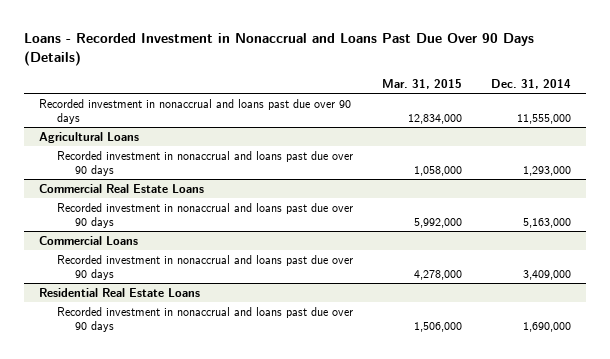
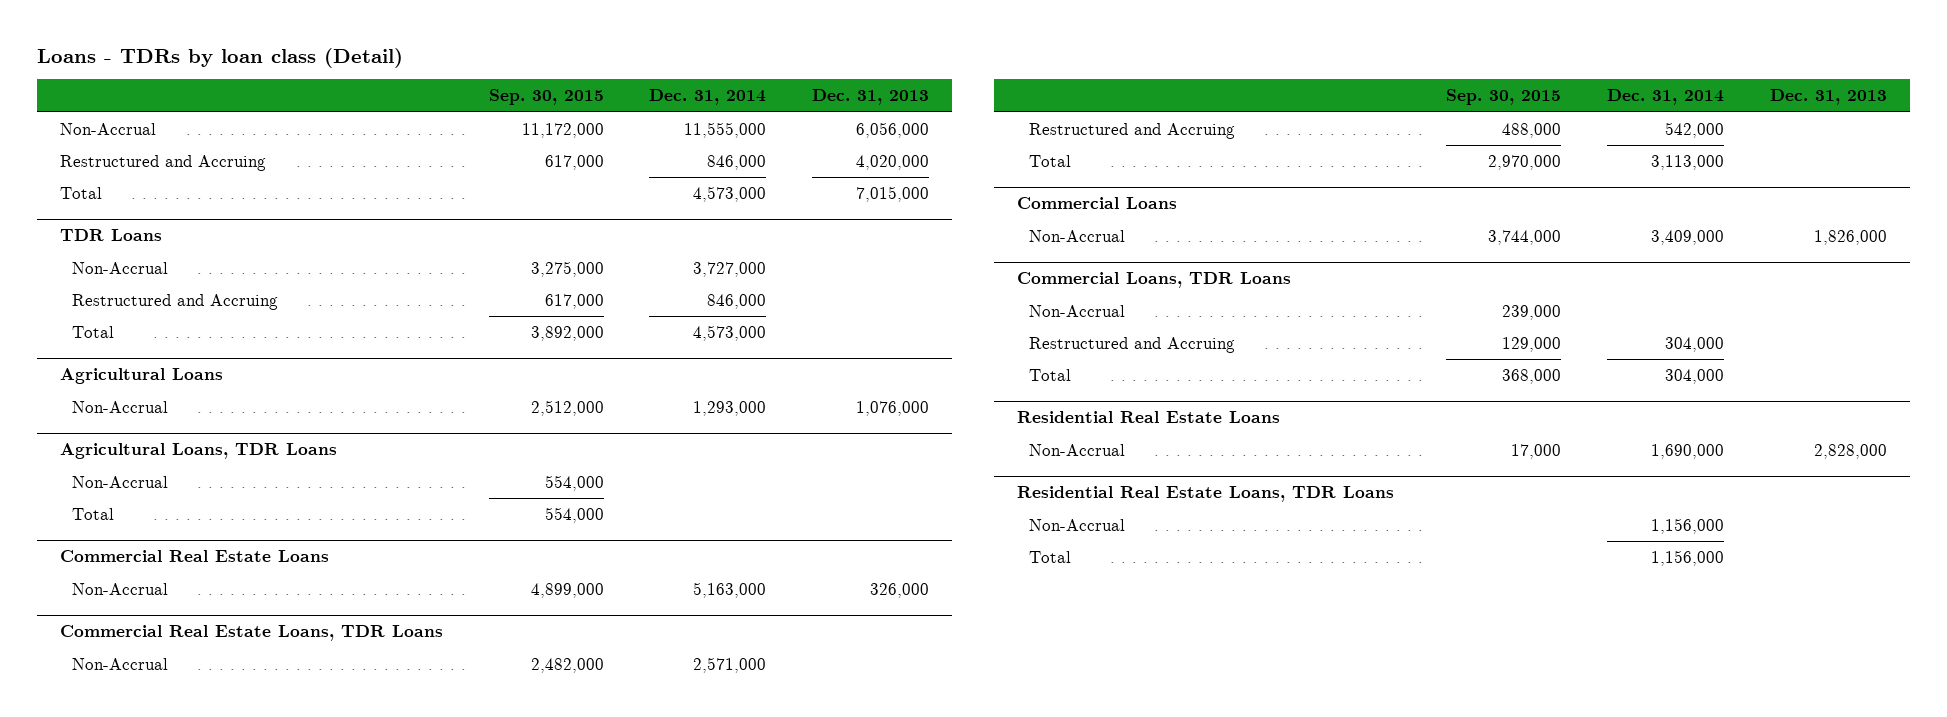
[24,33,535,66] Loans - Recorded Investment in Nonaccrual and Loans Past Due Over 90 Days (Details) -> [36,47,403,68] Loans - TDRs by loan class (Detail)
[381,78,462,89] Mar. 31, 2015 -> none
none -> [488,89,604,106] Sep. 30, 2015
none -> [812,89,930,106] Dec. 31, 2013
[38,98,351,124] Recorded investment in nonaccrual and loans past due over 90 days -> [59,122,156,135] Non-Accrual
none -> [59,154,266,171] Restructured and Accruing
none -> [59,186,102,199] Total
none -> [59,229,162,242] TDR Loans
none -> [71,261,168,274] Non-Accrual
none -> [71,293,278,310] Restructured and Accruing
none -> [71,325,114,338] Total
[56,150,353,176] Recorded investment in nonaccrual and loans past due over 90 days -> [71,400,168,413] Non-Accrual
none -> [59,443,337,460] Agricultural Loans, TDR Loans
none -> [71,475,168,488] Non-Accrual
none -> [71,507,114,520] Total
[56,202,353,228] Recorded investment in nonaccrual and loans past due over 90 days -> [71,582,168,595] Non-Accrual
none -> [59,625,443,642] Commercial Real Estate Loans, TDR Loans
none -> [71,657,168,670] Non-Accrual
none -> [1029,122,1236,139] Restructured and Accruing
none -> [1029,154,1072,167] Total
[56,254,353,280] Recorded investment in nonaccrual and loans past due over 90 days -> [1029,229,1126,242] Non-Accrual
none -> [1017,272,1292,289] Commercial Loans, TDR Loans
none -> [1029,304,1126,317] Non-Accrual
none -> [1029,336,1236,353] Restructured and Accruing
none -> [1029,368,1072,381] Total
[56,306,353,332] Recorded investment in nonaccrual and loans past due over 90 days -> [1029,443,1126,456] Non-Accrual
none -> [1017,486,1395,503] Residential Real Estate Loans, TDR Loans
none -> [1029,518,1126,531] Non-Accrual
none -> [1029,550,1072,563] Total

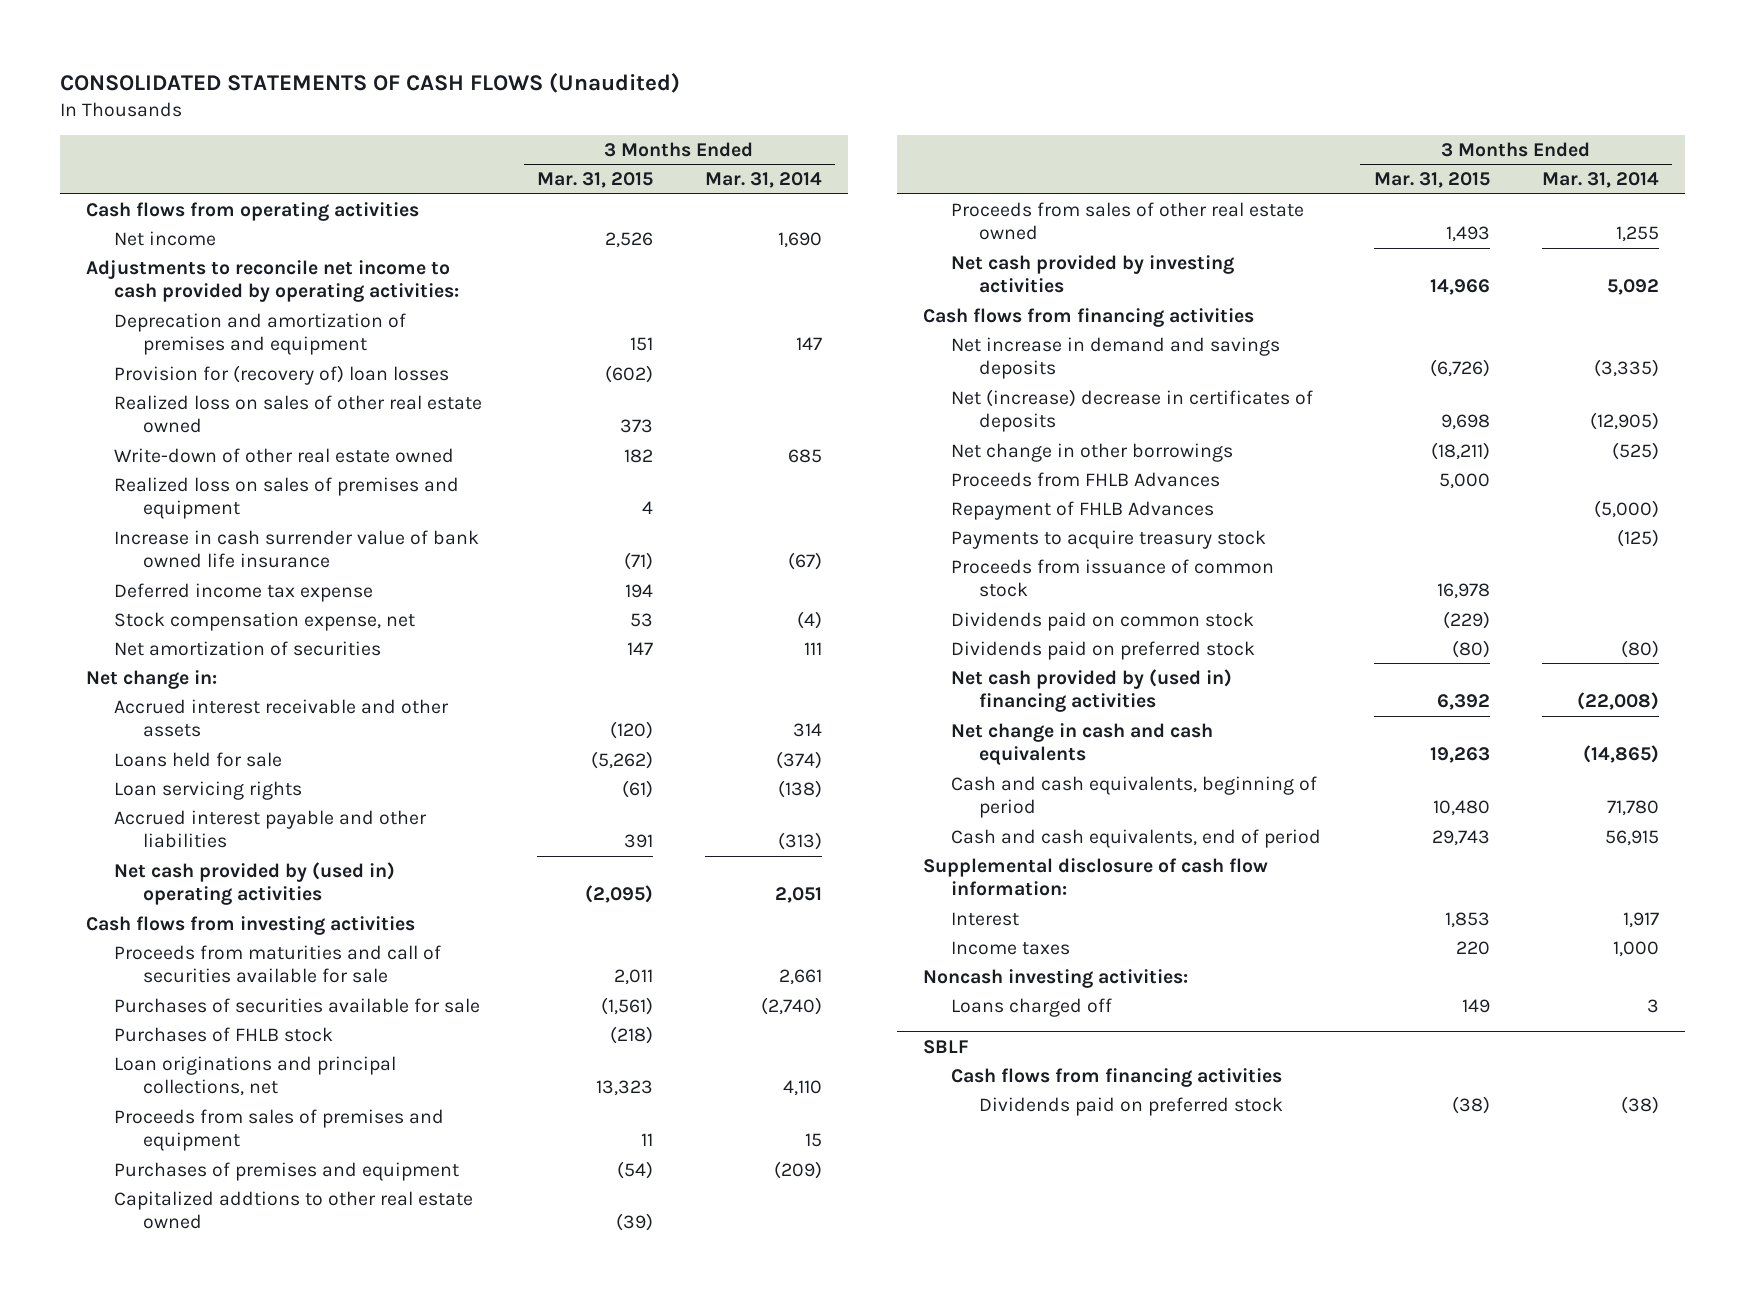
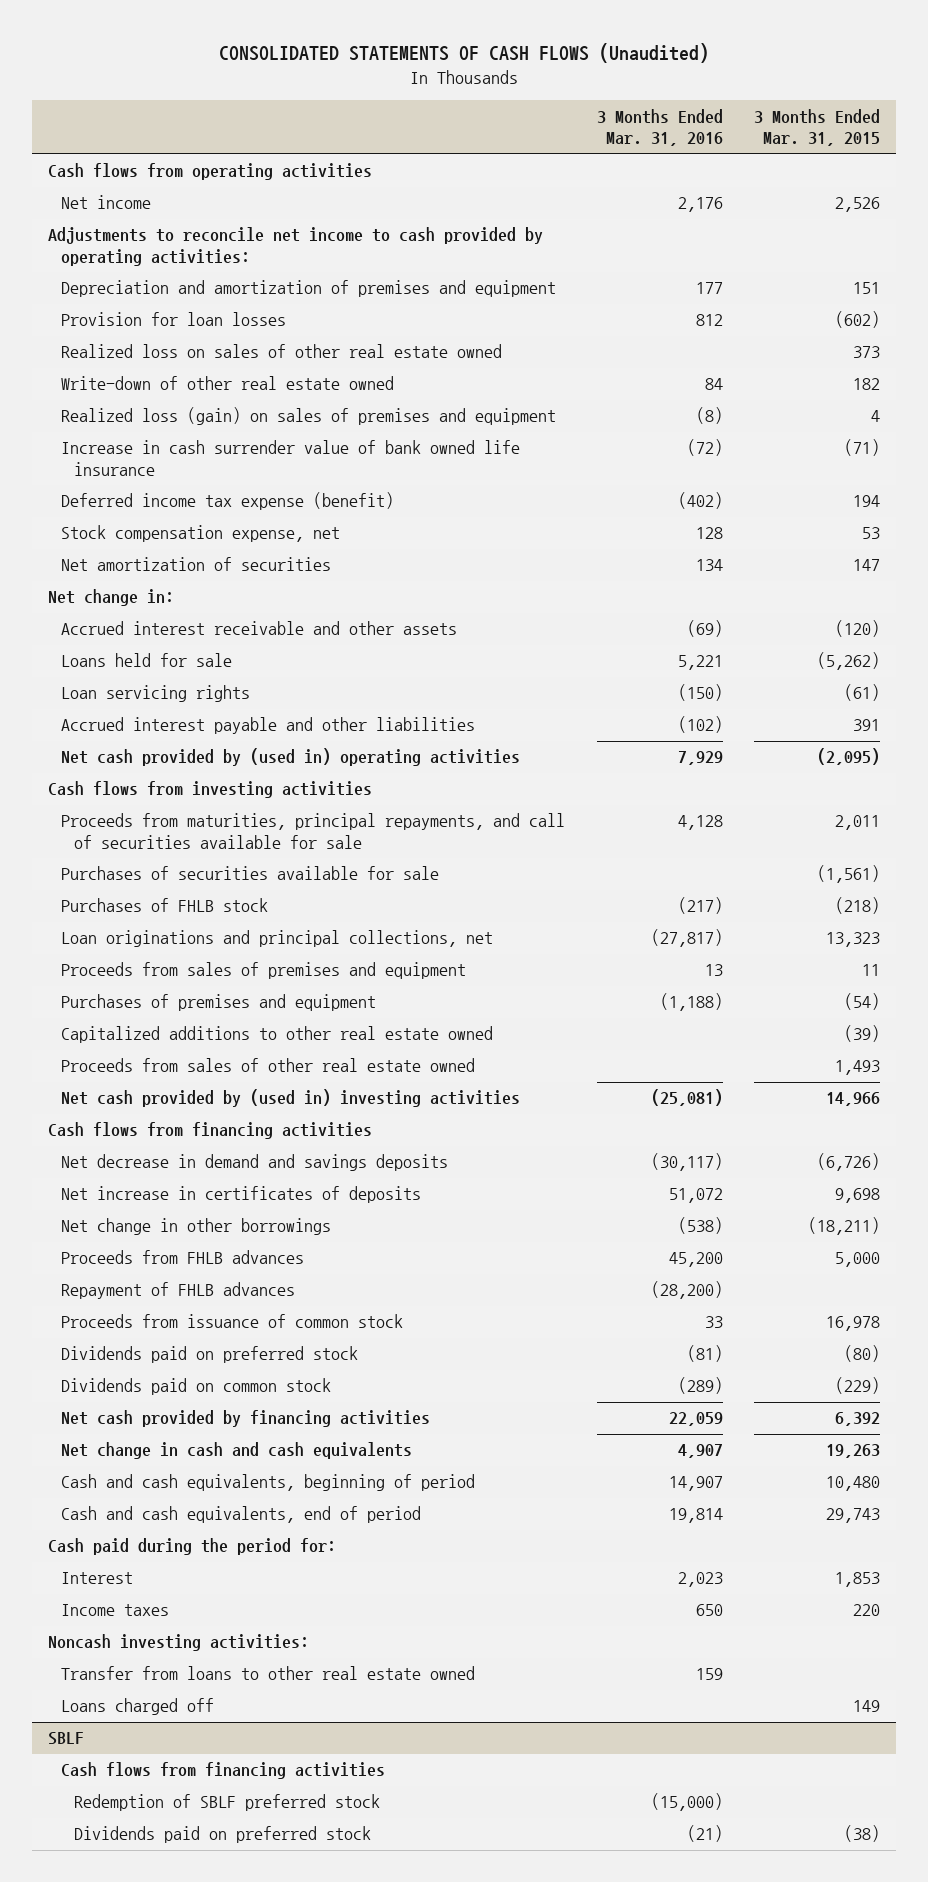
[705,172,823,189] Mar. 31, 2014 -> none
none -> [596,108,723,147] 3 Months Ended Mar. 31, 2016
[114,312,407,356] Deprecation and amortization of premises and equipment -> [61,280,557,298] Depreciation and amortization of premises and equipment
[114,364,450,385] Provision for (recovery of) loan losses -> [61,312,287,327] Provision for loan losses
[114,476,460,520] Realized loss on sales of premises and equipment -> [61,407,557,426] Realized loss (gain) on sales of premises and equipment
[114,582,374,602] Deferred income tax expense -> [61,492,395,511] Deferred income tax expense (benefit)
[114,944,442,984] Proceeds from maturities and call of securities available for sale -> [61,813,566,850] Proceeds from maturities, principal repayments, and call of securities available for sale
[114,1190,474,1230] Capitalized addtions to other real estate owned -> [61,1026,494,1044] Capitalized additions to other real estate owned
[951,254,1235,294] Net cash provided by investing activities -> [61,1089,521,1108] Net cash provided by (used in) investing activities
[951,336,1281,380] Net increase in demand and savings deposits -> [61,1154,449,1172] Net decrease in demand and savings deposits
[951,388,1314,433] Net (increase) decrease in certificates of deposits -> [61,1186,422,1204] Net increase in certificates of deposits
[951,529,1267,549] Payments to acquire treasury stock -> none
[951,471,1221,487] Proceeds from FHLB Advances -> [61,1250,305,1265] Proceeds from FHLB advances
[951,500,1215,520] Repayment of FHLB Advances -> [61,1282,296,1300] Repayment of FHLB advances
[951,611,1255,631] Dividends paid on common stock -> [61,1378,332,1396] Dividends paid on common stock
[951,668,1233,713] Net cash provided by (used in) financing activities -> [61,1410,431,1428] Net cash provided by financing activities
[922,857,1268,897] Supplemental disclosure of cash flow information: -> [48,1538,337,1556] Cash paid during the period for:
none -> [61,1666,476,1681] Transfer from loans to other real estate owned
none -> [74,1794,381,1812] Redemption of SBLF preferred stock

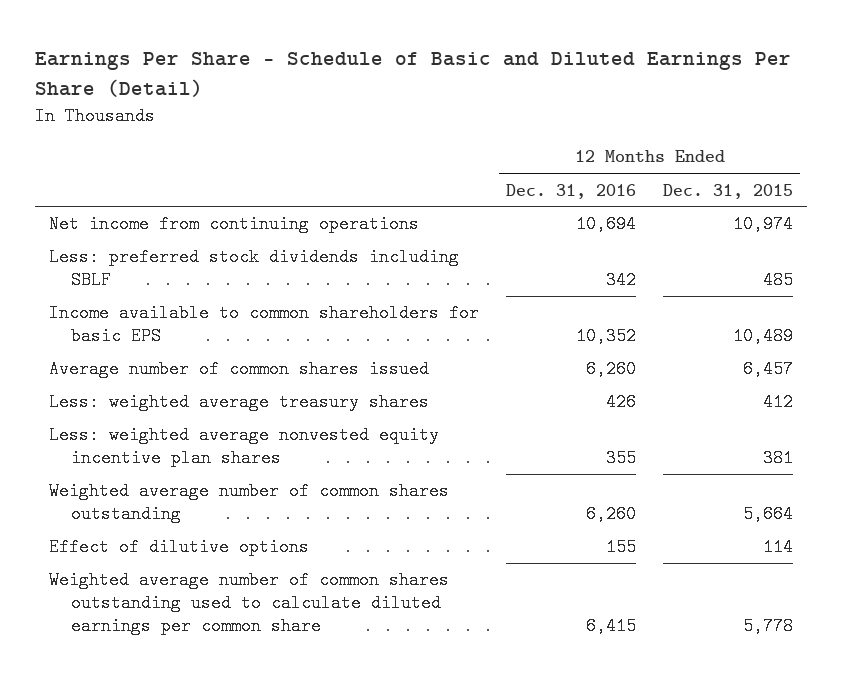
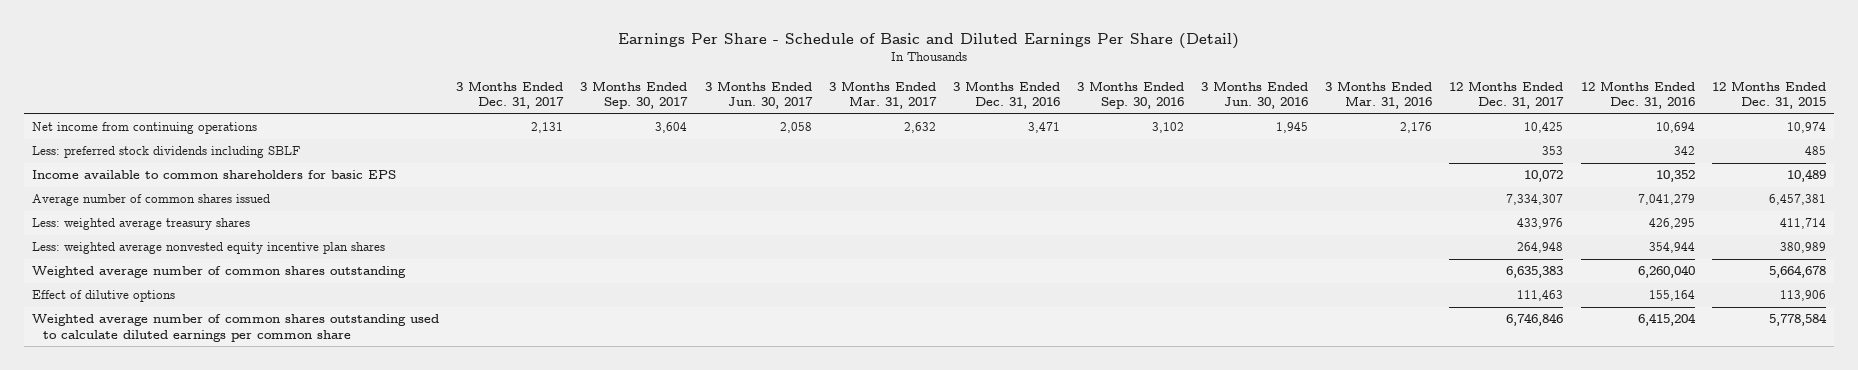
none -> [456,80,565,110] 3 Months Ended Dec. 31, 2017
none -> [580,80,689,110] 3 Months Ended Sep. 30, 2017
none -> [704,80,813,110] 3 Months Ended Jun. 30, 2017
none -> [828,80,937,110] 3 Months Ended Mar. 31, 2017
none -> [952,80,1060,110] 3 Months Ended Dec. 31, 2016
none -> [1076,80,1184,110] 3 Months Ended Sep. 30, 2016
none -> [1201,80,1309,110] 3 Months Ended Jun. 30, 2016
none -> [1325,80,1433,110] 3 Months Ended Mar. 31, 2016
none -> [1449,80,1565,110] 12 Months Ended Dec. 31, 2017
[586,360,637,379] 6,260 -> [1637,194,1695,206] 7,041,279
[743,360,794,379] 6,457 -> [1768,194,1826,206] 6,457,381
[606,393,637,412] 426 -> [1648,218,1695,230] 426,295
[763,393,794,412] 412 -> [1779,218,1826,230] 411,714
[606,449,637,468] 355 -> [1648,242,1695,254] 354,944
[763,449,794,468] 381 -> [1779,242,1826,254] 380,989
[586,505,637,524] 6,260 -> [1637,265,1695,279] 6,260,040
[743,505,794,524] 5,664 -> [1768,265,1826,279] 5,664,678
[606,538,637,557] 155 -> [1648,290,1695,302] 155,164
[763,538,794,557] 114 -> [1779,290,1826,302] 113,906
[586,616,637,635] 6,415 -> [1637,313,1696,327] 6,415,204
[743,616,794,635] 5,778 -> [1768,313,1827,327] 5,778,584

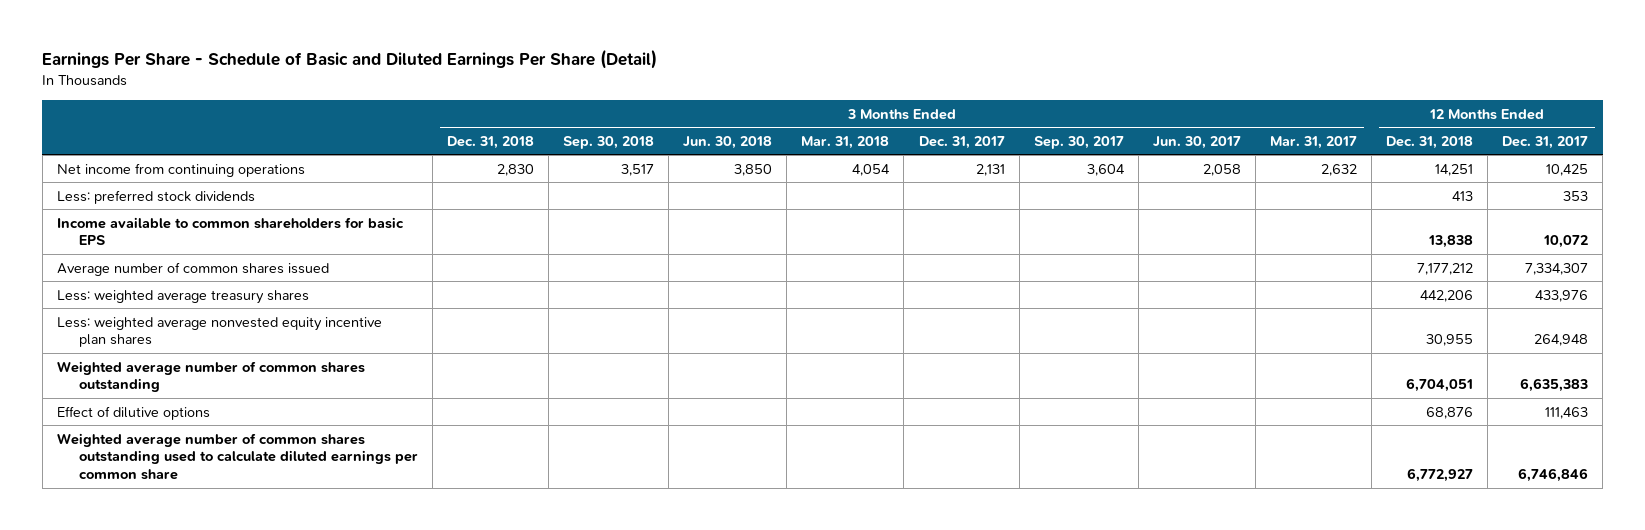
[952,80,1060,110] 3 Months Ended Dec. 31, 2016 -> none
[1076,80,1184,110] 3 Months Ended Sep. 30, 2016 -> none
[1201,80,1309,110] 3 Months Ended Jun. 30, 2016 -> none
[1325,80,1433,110] 3 Months Ended Mar. 31, 2016 -> none
[1580,80,1695,110] 12 Months Ended Dec. 31, 2016 -> none
[1711,80,1826,110] 12 Months Ended Dec. 31, 2015 -> none
none -> [446,135,534,149] Dec. 31, 2018
none -> [563,135,655,149] Sep. 30, 2018
none -> [683,135,773,149] Jun. 30, 2018
none -> [801,135,890,149] Mar. 31, 2018
none -> [1386,135,1474,149] Dec. 31, 2018
[32,146,301,159] Less: preferred stock dividends including SBLF -> [57,189,256,204] Less: preferred stock dividends

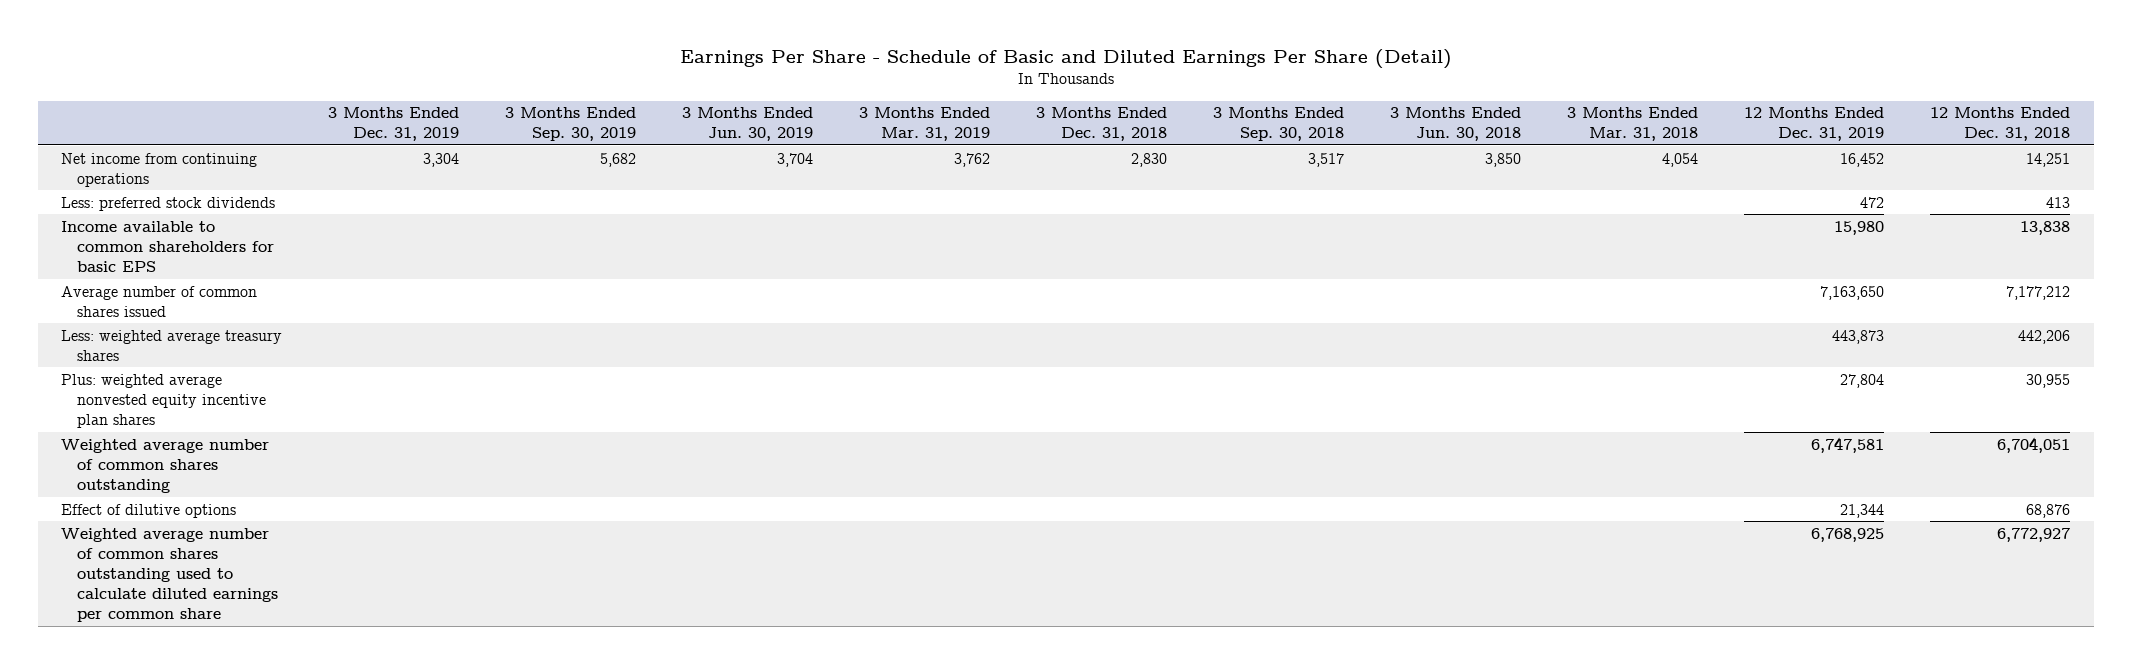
[918,135,1005,149] Dec. 31, 2017 -> none
[1033,135,1124,149] Sep. 30, 2017 -> none
[1152,135,1241,149] Jun. 30, 2017 -> none
[1269,135,1357,149] Mar. 31, 2017 -> none
[1502,135,1589,149] Dec. 31, 2017 -> none
none -> [327,107,459,142] 3 Months Ended Dec. 31, 2019
none -> [504,107,636,142] 3 Months Ended Sep. 30, 2019
none -> [681,107,813,142] 3 Months Ended Jun. 30, 2019
none -> [859,107,991,142] 3 Months Ended Mar. 31, 2019
none -> [1744,107,1885,142] 12 Months Ended Dec. 31, 2019
[57,316,383,348] Less: weighted average nonvested equity incentive plan shares -> [60,373,267,428] Plus: weighted average nonvested equity incentive plan shares

